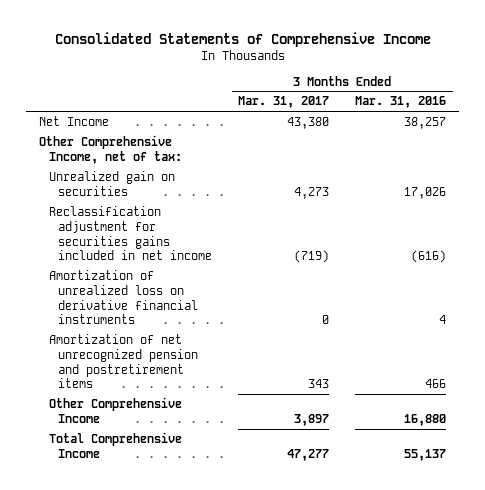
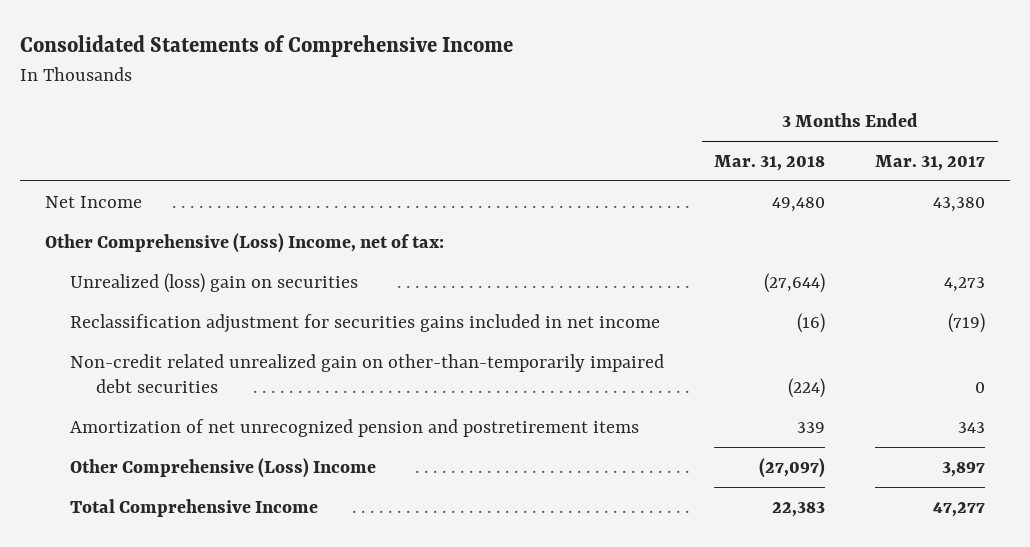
[355,96,447,109] Mar. 31, 2016 -> none
none -> [714,154,826,171] Mar. 31, 2018
[39,134,182,164] Other Comprehensive Income, net of tax: -> [44,232,444,253] Other Comprehensive (Loss) Income, net of tax:
[48,170,175,196] Unrealized gain on securities -> [70,272,359,293] Unrealized (loss) gain on securities
[48,269,199,325] Amortization of unrealized loss on derivative financial instruments -> none
none -> [70,353,665,394] Non-credit related unrealized gain on other-than-temporarily impaired debt securities
[48,396,182,423] Other Comprehensive Income -> [70,457,377,478] Other Comprehensive (Loss) Income

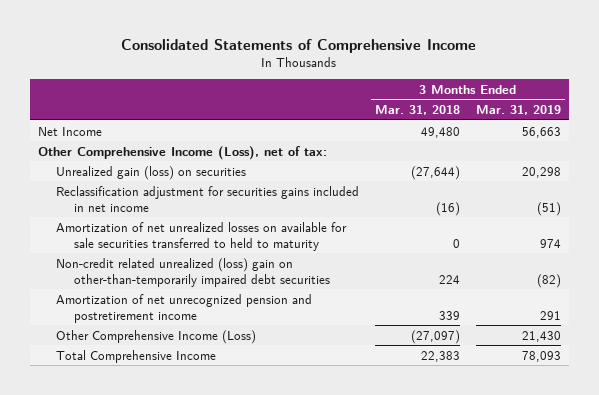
[875,154,986,171] Mar. 31, 2017 -> none
none -> [475,105,561,116] Mar. 31, 2019
[44,232,444,253] Other Comprehensive (Loss) Income, net of tax: -> [37,145,327,160] Other Comprehensive Income (Loss), net of tax:
[70,272,359,293] Unrealized (loss) gain on securities -> [56,165,247,180] Unrealized gain (loss) on securities
none -> [56,221,348,251] Amortization of net unrealized losses on available for sale securities transferred to held to maturity
[70,353,665,394] Non-credit related unrealized gain on other-than-temporarily impaired debt securities -> [56,257,331,287] Non-credit related unrealized (loss) gain on other-than-temporarily impaired debt securities
[788,378,826,399] (224) -> [438,274,460,284] 224
[70,418,640,437] Amortization of net unrecognized pension and postretirement items -> [56,293,313,323] Amortization of net unrecognized pension and postretirement income
[70,457,377,478] Other Comprehensive (Loss) Income -> [56,329,257,344] Other Comprehensive Income (Loss)

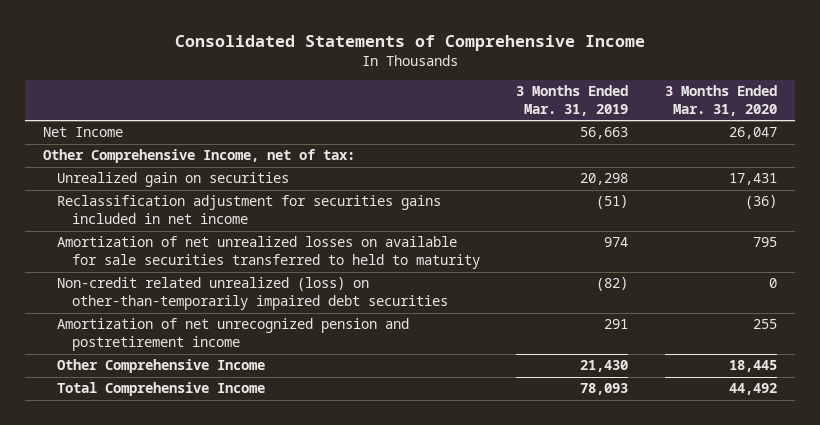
[374,105,460,116] Mar. 31, 2018 -> none
none -> [665,85,778,117] 3 Months Ended Mar. 31, 2020
[37,145,327,160] Other Comprehensive Income (Loss), net of tax: -> [42,149,355,164] Other Comprehensive Income, net of tax:
[56,165,247,180] Unrealized gain (loss) on securities -> [57,172,290,188] Unrealized gain on securities
[56,257,331,287] Non-credit related unrealized (loss) gain on other-than-temporarily impaired debt securities -> [57,277,448,311] Non-credit related unrealized (loss) on other-than-temporarily impaired debt securities
[56,329,257,344] Other Comprehensive Income (Loss) -> [57,359,266,374] Other Comprehensive Income

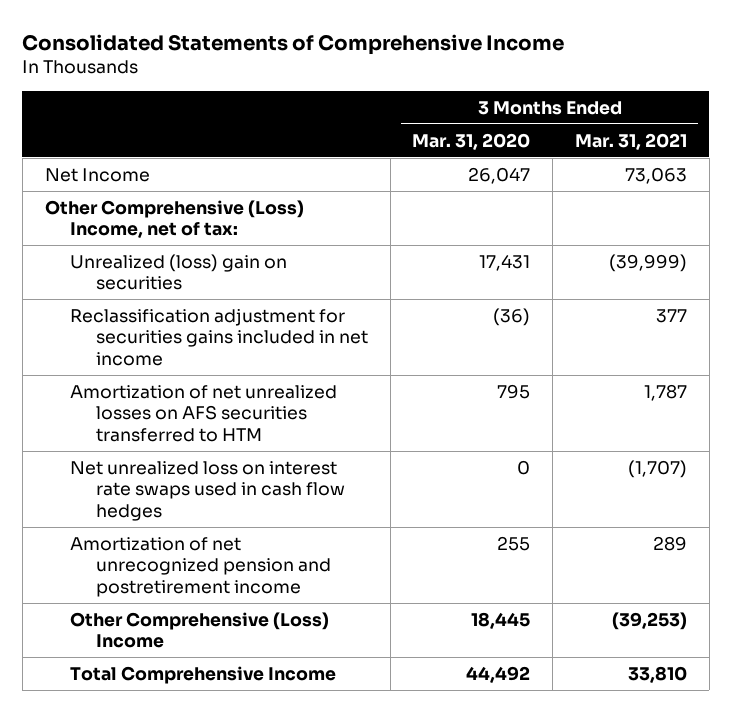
[516,85,629,117] 3 Months Ended Mar. 31, 2019 -> none
none -> [574,132,687,150] Mar. 31, 2021
[42,149,355,164] Other Comprehensive Income, net of tax: -> [44,199,304,239] Other Comprehensive (Loss) Income, net of tax:
[57,172,290,188] Unrealized gain on securities -> [70,253,288,291] Unrealized (loss) gain on securities
[57,277,448,311] Non-credit related unrealized (loss) on other-than-temporarily impaired debt securities -> none
[57,236,480,270] Amortization of net unrealized losses on available for sale securities transferred to held to maturity -> [70,384,338,442] Amortization of net unrealized losses on AFS securities transferred to HTM
none -> [70,460,346,521] Net unrealized loss on interest rate swaps used in cash flow hedges
[57,359,266,374] Other Comprehensive Income -> [70,611,330,649] Other Comprehensive (Loss) Income

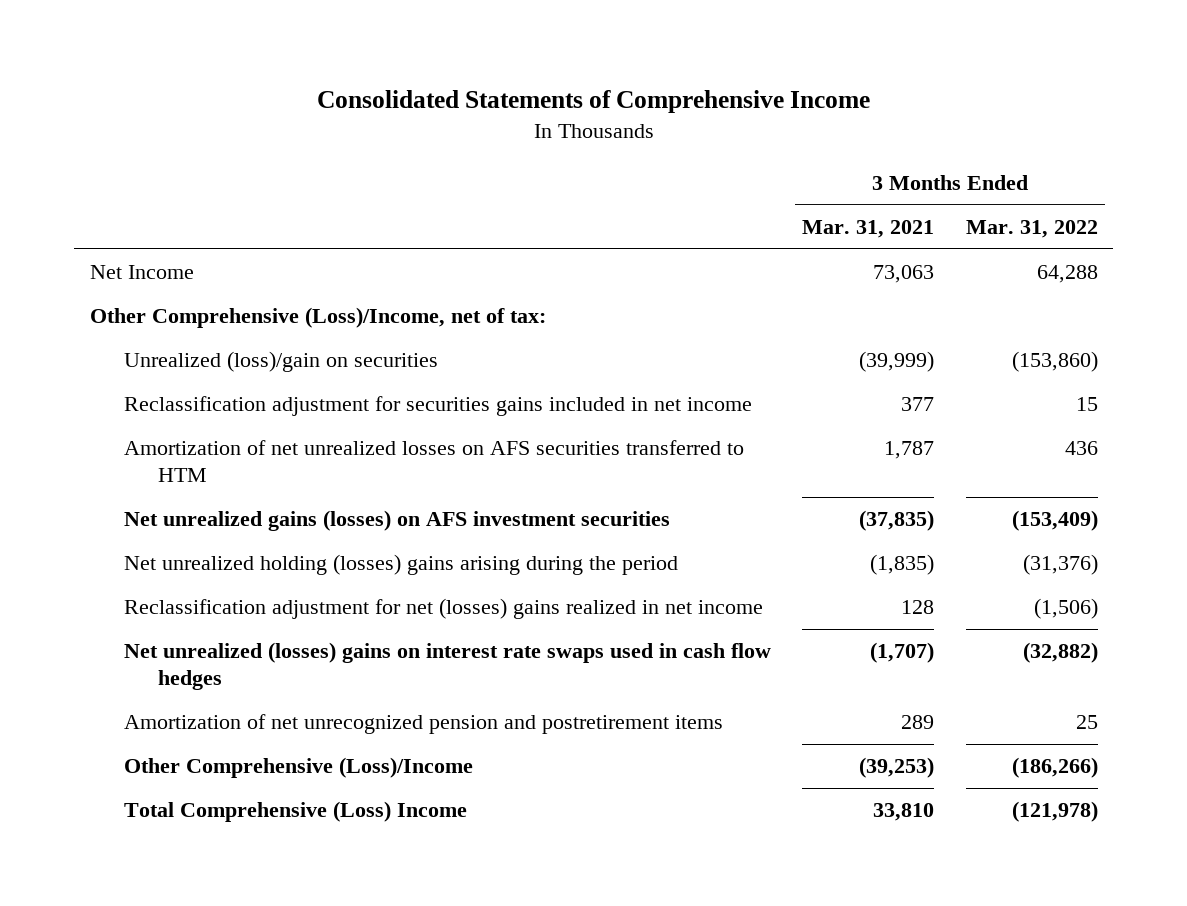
[412,132,531,150] Mar. 31, 2020 -> none
none -> [965,219,1098,238] Mar. 31, 2022
[44,199,304,239] Other Comprehensive (Loss) Income, net of tax: -> [89,307,546,329] Other Comprehensive (Loss)/Income, net of tax:
[70,253,288,291] Unrealized (loss) gain on securities -> [124,351,439,373] Unrealized (loss)/gain on securities
none -> [124,510,671,532] Net unrealized gains (losses) on AFS investment securities
none -> [124,554,679,576] Net unrealized holding (losses) gains arising during the period
none -> [124,598,764,620] Reclassification adjustment for net (losses) gains realized in net income
[70,460,346,521] Net unrealized loss on interest rate swaps used in cash flow hedges -> [124,642,772,691] Net unrealized (losses) gains on interest rate swaps used in cash flow hedges
[70,536,332,597] Amortization of net unrecognized pension and postretirement income -> [124,714,724,735] Amortization of net unrecognized pension and postretirement items
[70,611,330,649] Other Comprehensive (Loss) Income -> [124,757,474,779] Other Comprehensive (Loss)/Income
[70,665,337,684] Total Comprehensive Income -> [124,801,468,823] Total Comprehensive (Loss) Income

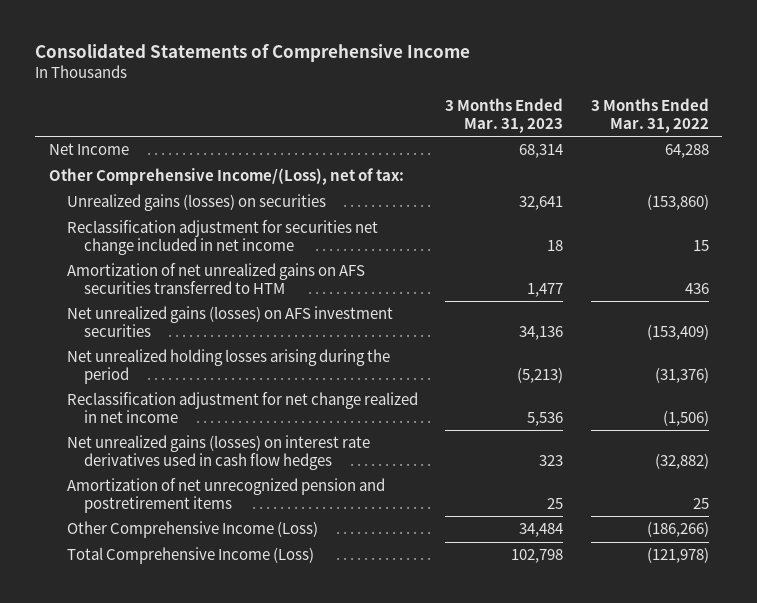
[802,219,935,238] Mar. 31, 2021 -> none
none -> [445,98,564,133] 3 Months Ended Mar. 31, 2023
[89,307,546,329] Other Comprehensive (Loss)/Income, net of tax: -> [48,168,404,186] Other Comprehensive Income/(Loss), net of tax:
[124,351,439,373] Unrealized (loss)/gain on securities -> [66,194,326,212] Unrealized gains (losses) on securities
[124,396,753,417] Reclassification adjustment for securities gains included in net income -> [66,220,378,255] Reclassification adjustment for securities net change included in net income
[124,440,745,483] Amortization of net unrealized losses on AFS securities transferred to HTM -> [66,263,365,294] Amortization of net unrealized gains on AFS securities transferred to HTM
[124,554,679,576] Net unrealized holding (losses) gains arising during the period -> [66,349,390,384] Net unrealized holding losses arising during the period
[124,598,764,620] Reclassification adjustment for net (losses) gains realized in net income -> [66,392,418,423] Reclassification adjustment for net change realized in net income
[124,642,772,691] Net unrealized (losses) gains on interest rate swaps used in cash flow hedges -> [66,435,370,470] Net unrealized gains (losses) on interest rate derivatives used in cash flow hedges
[124,757,474,779] Other Comprehensive (Loss)/Income -> [66,521,318,539] Other Comprehensive Income (Loss)
[124,801,468,823] Total Comprehensive (Loss) Income -> [66,547,314,565] Total Comprehensive Income (Loss)

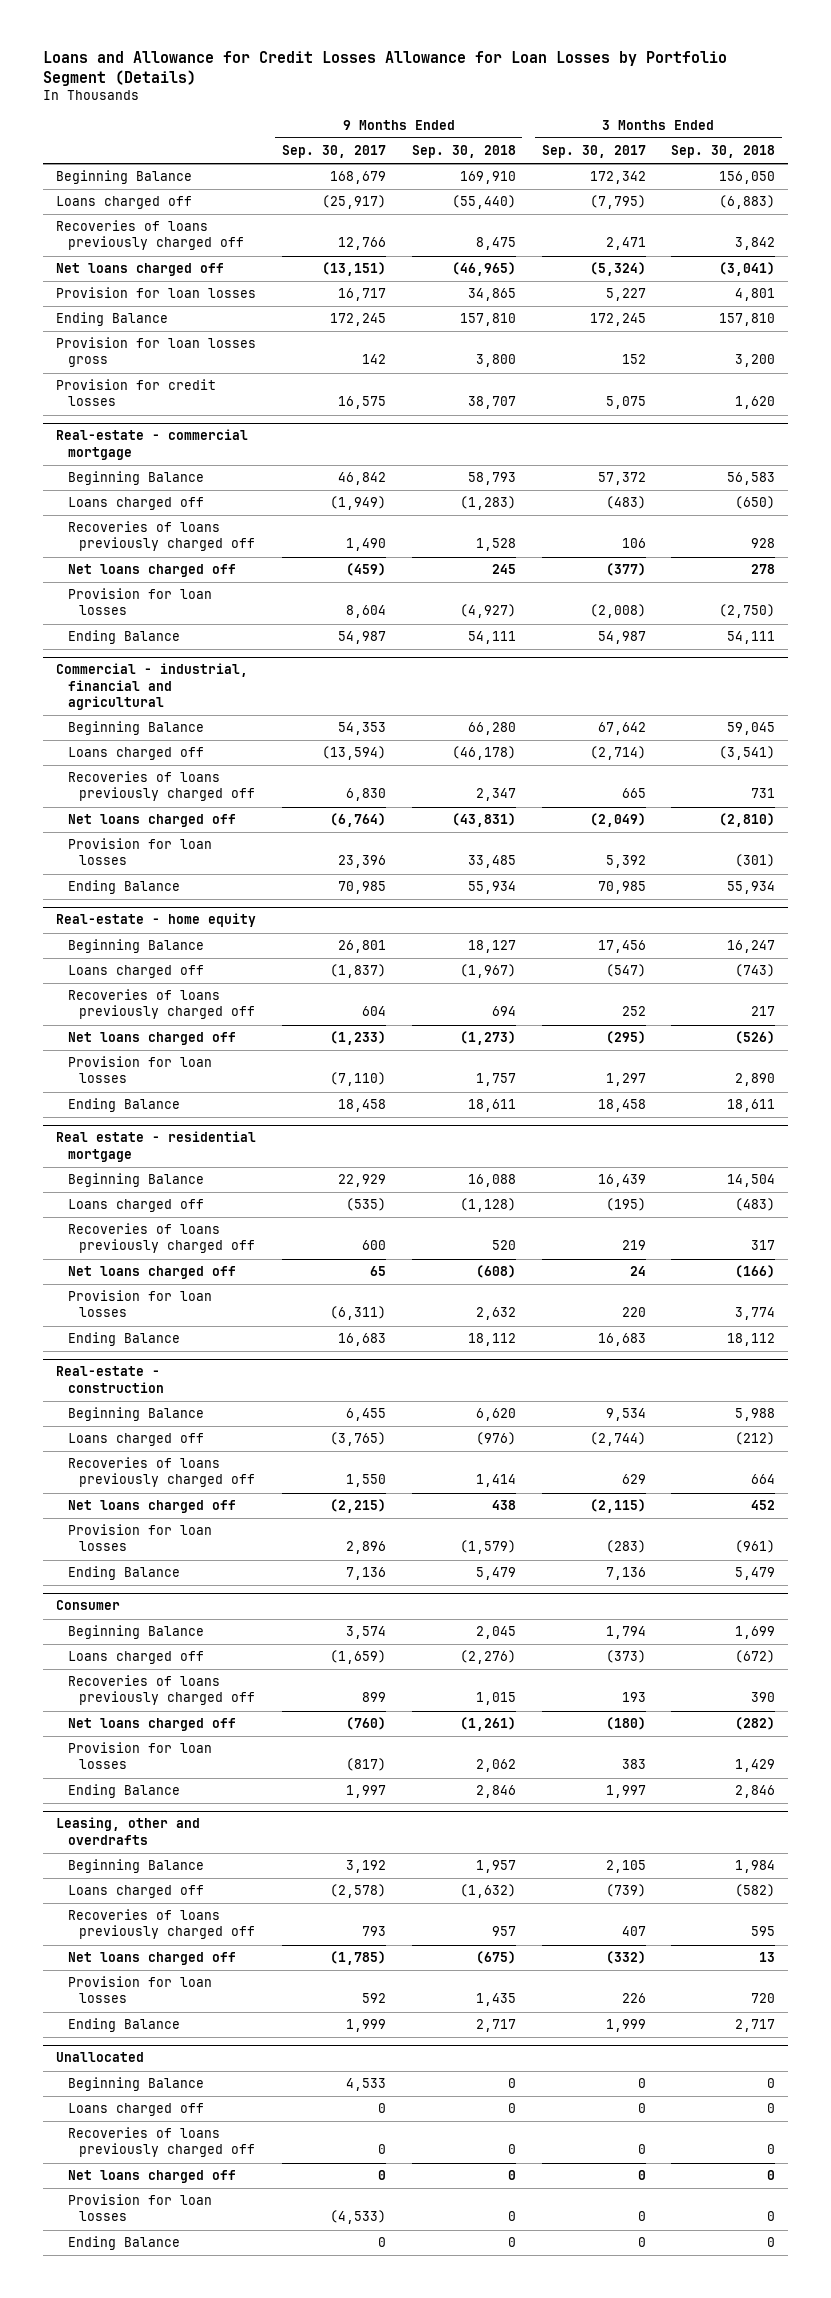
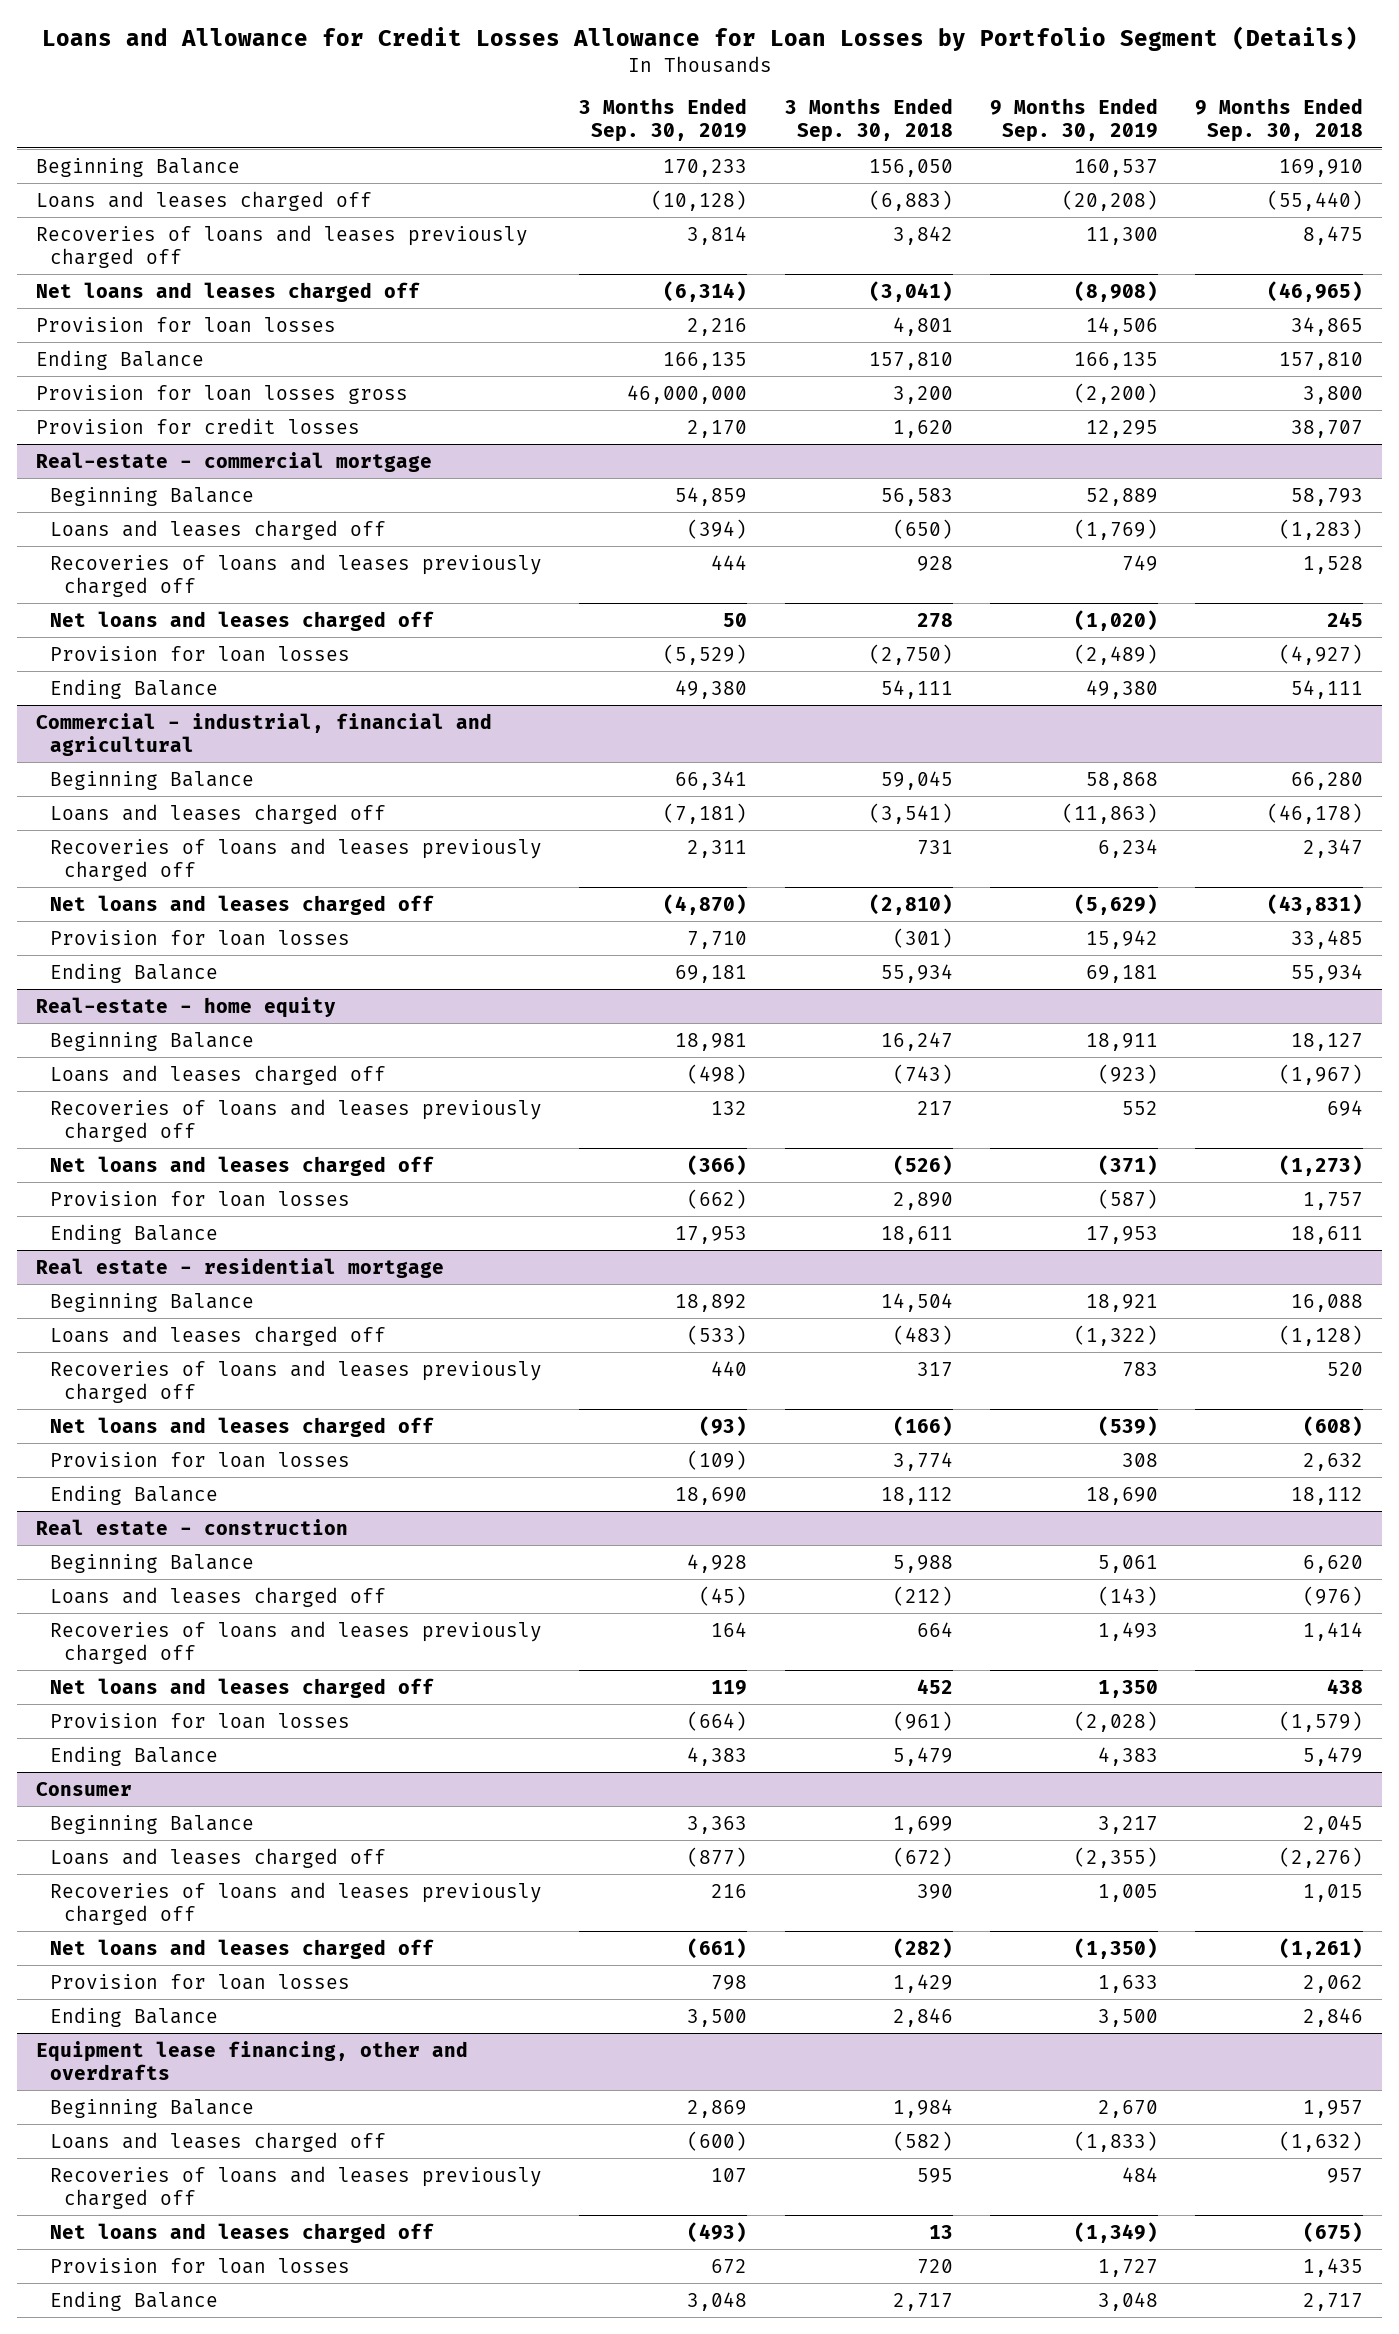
[281,145,386,159] Sep. 30, 2017 -> none
[541,145,646,159] Sep. 30, 2017 -> none
none -> [579,98,748,143] 3 Months Ended Sep. 30, 2019
none -> [990,98,1159,143] 9 Months Ended Sep. 30, 2019
[55,196,192,210] Loans charged off -> [35,190,372,211] Loans and leases charged off
[55,220,244,251] Recoveries of loans previously charged off -> [35,224,528,268] Recoveries of loans and leases previously charged off
[55,263,224,277] Net loans charged off -> [35,281,420,302] Net loans and leases charged off
[67,497,204,511] Loans charged off -> [49,519,386,540] Loans and leases charged off
[67,521,256,552] Recoveries of loans previously charged off -> [49,553,542,597] Recoveries of loans and leases previously charged off
[67,564,236,578] Net loans charged off -> [49,610,434,631] Net loans and leases charged off
[67,747,204,761] Loans charged off -> [49,803,386,824] Loans and leases charged off
[67,771,256,802] Recoveries of loans previously charged off -> [49,837,542,881] Recoveries of loans and leases previously charged off
[67,814,236,828] Net loans charged off -> [49,894,434,915] Net loans and leases charged off
[67,965,204,979] Loans charged off -> [49,1064,386,1085] Loans and leases charged off
[67,989,256,1020] Recoveries of loans previously charged off -> [49,1098,542,1142] Recoveries of loans and leases previously charged off
[67,1032,236,1046] Net loans charged off -> [49,1155,434,1176] Net loans and leases charged off
[67,1199,204,1213] Loans charged off -> [49,1325,386,1346] Loans and leases charged off
[67,1223,256,1254] Recoveries of loans previously charged off -> [49,1359,542,1403] Recoveries of loans and leases previously charged off
[67,1266,236,1280] Net loans charged off -> [49,1416,434,1437] Net loans and leases charged off
[55,1366,164,1393] Real-estate - construction -> [35,1518,348,1535] Real estate - construction
[67,1433,204,1447] Loans charged off -> [49,1586,386,1607] Loans and leases charged off
[67,1457,256,1488] Recoveries of loans previously charged off -> [49,1620,542,1664] Recoveries of loans and leases previously charged off
[67,1500,236,1514] Net loans charged off -> [49,1677,434,1698] Net loans and leases charged off
[67,1651,204,1665] Loans charged off -> [49,1847,386,1868] Loans and leases charged off
[67,1675,256,1706] Recoveries of loans previously charged off -> [49,1881,542,1925] Recoveries of loans and leases previously charged off
[67,1718,236,1732] Net loans charged off -> [49,1938,434,1959] Net loans and leases charged off
[55,1817,200,1845] Leasing, other and overdrafts -> [35,2040,468,2080] Equipment lease financing, other and overdrafts
[67,1885,204,1899] Loans charged off -> [49,2131,386,2152] Loans and leases charged off
[67,1909,256,1940] Recoveries of loans previously charged off -> [49,2165,542,2209] Recoveries of loans and leases previously charged off
[67,1952,236,1966] Net loans charged off -> [49,2222,434,2243] Net loans and leases charged off
[55,2052,144,2063] Unallocated -> none
[67,2077,204,2092] Beginning Balance -> none
[67,2103,204,2117] Loans charged off -> none
[67,2127,256,2158] Recoveries of loans previously charged off -> none
[67,2170,236,2184] Net loans charged off -> none
[67,2194,212,2222] Provision for loan losses -> none
[67,2236,180,2251] Ending Balance -> none

